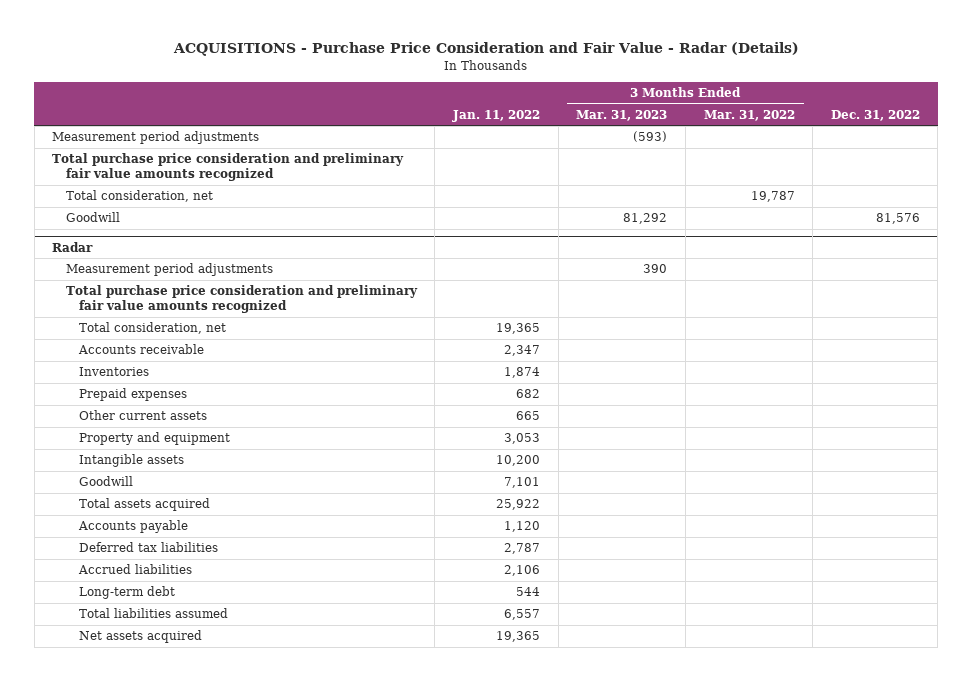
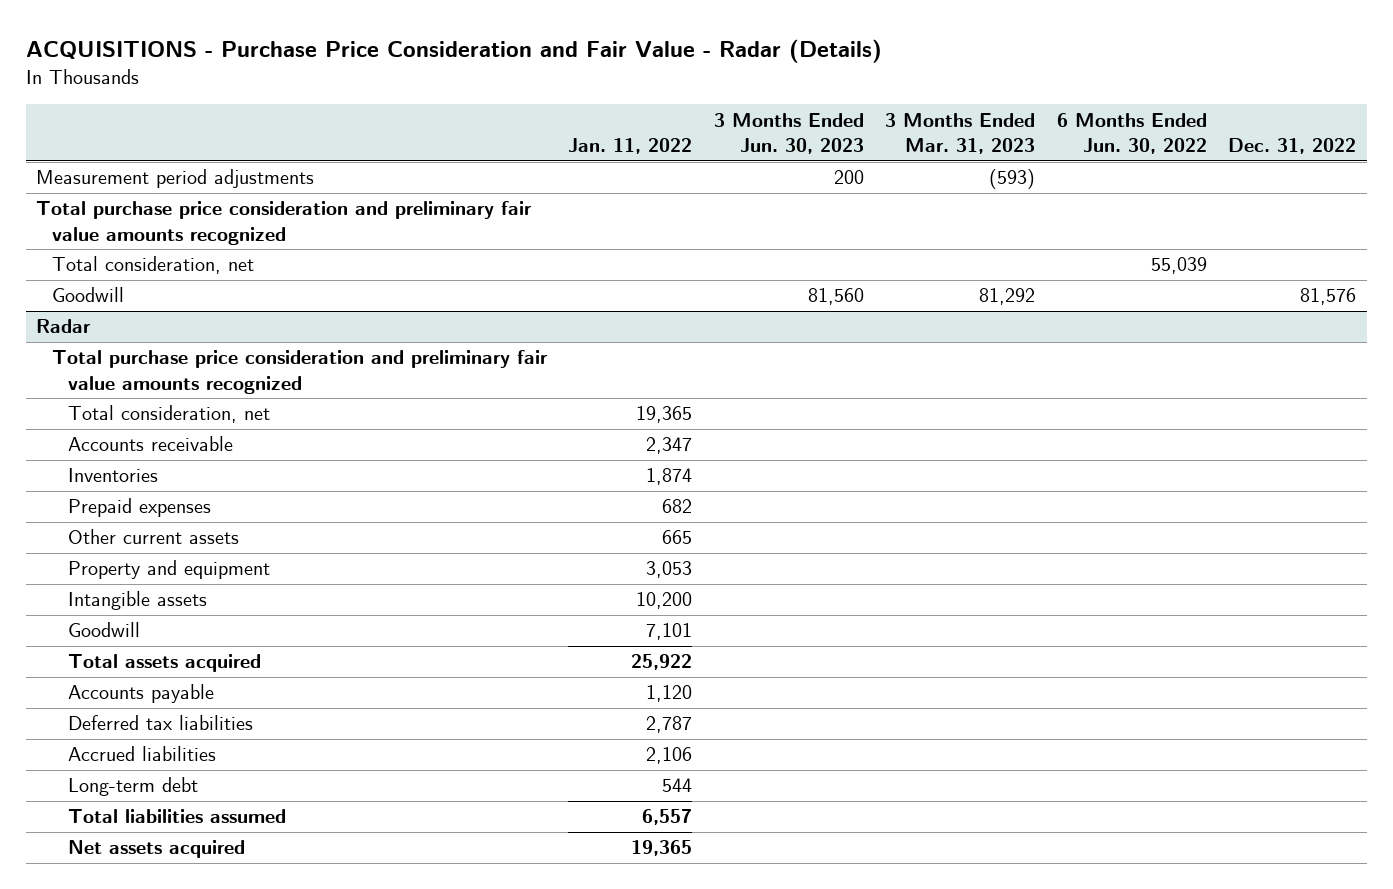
[703,109,795,121] Mar. 31, 2022 -> none
none -> [713,112,864,155] 3 Months Ended Jun. 30, 2023
none -> [1056,112,1207,155] 6 Months Ended Jun. 30, 2022
[65,263,273,277] Measurement period adjustments -> none

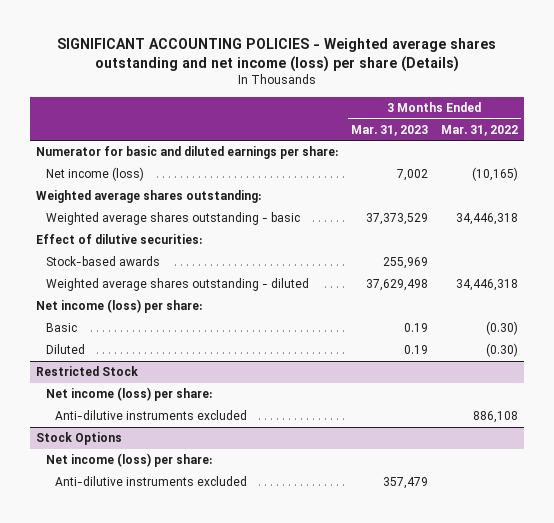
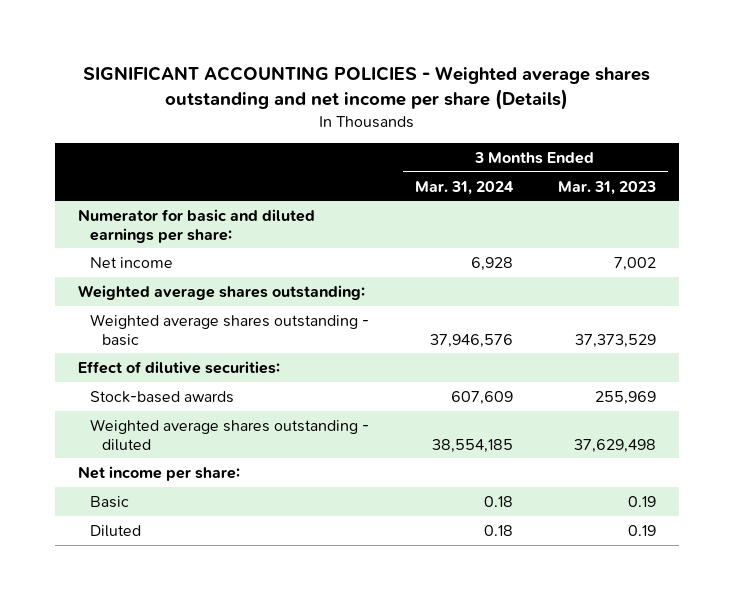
[57,37,497,72] SIGNIFICANT ACCOUNTING POLICIES - Weighted average shares outstanding and net income (loss) per share (Details) -> [83,66,651,111] SIGNIFICANT ACCOUNTING POLICIES - Weighted average shares outstanding and net income per share (Details)
[440,124,518,136] Mar. 31, 2022 -> none
none -> [414,180,514,195] Mar. 31, 2024
[45,167,144,182] Net income (loss) -> [90,256,174,268] Net income
[36,299,203,314] Net income (loss) per share: -> [78,465,241,481] Net income per share:
[36,366,139,377] Restricted Stock -> none
[45,387,212,402] Net income (loss) per share: -> none
[55,410,248,421] Anti-dilutive instruments excluded -> none
[36,432,123,446] Stock Options -> none
[45,453,212,468] Net income (loss) per share: -> none
[55,476,248,487] Anti-dilutive instruments excluded -> none

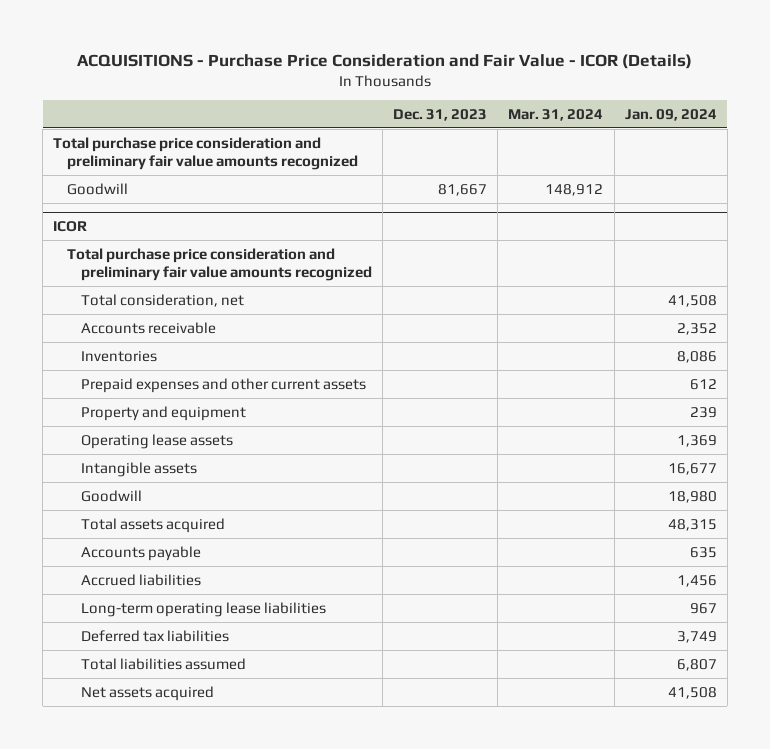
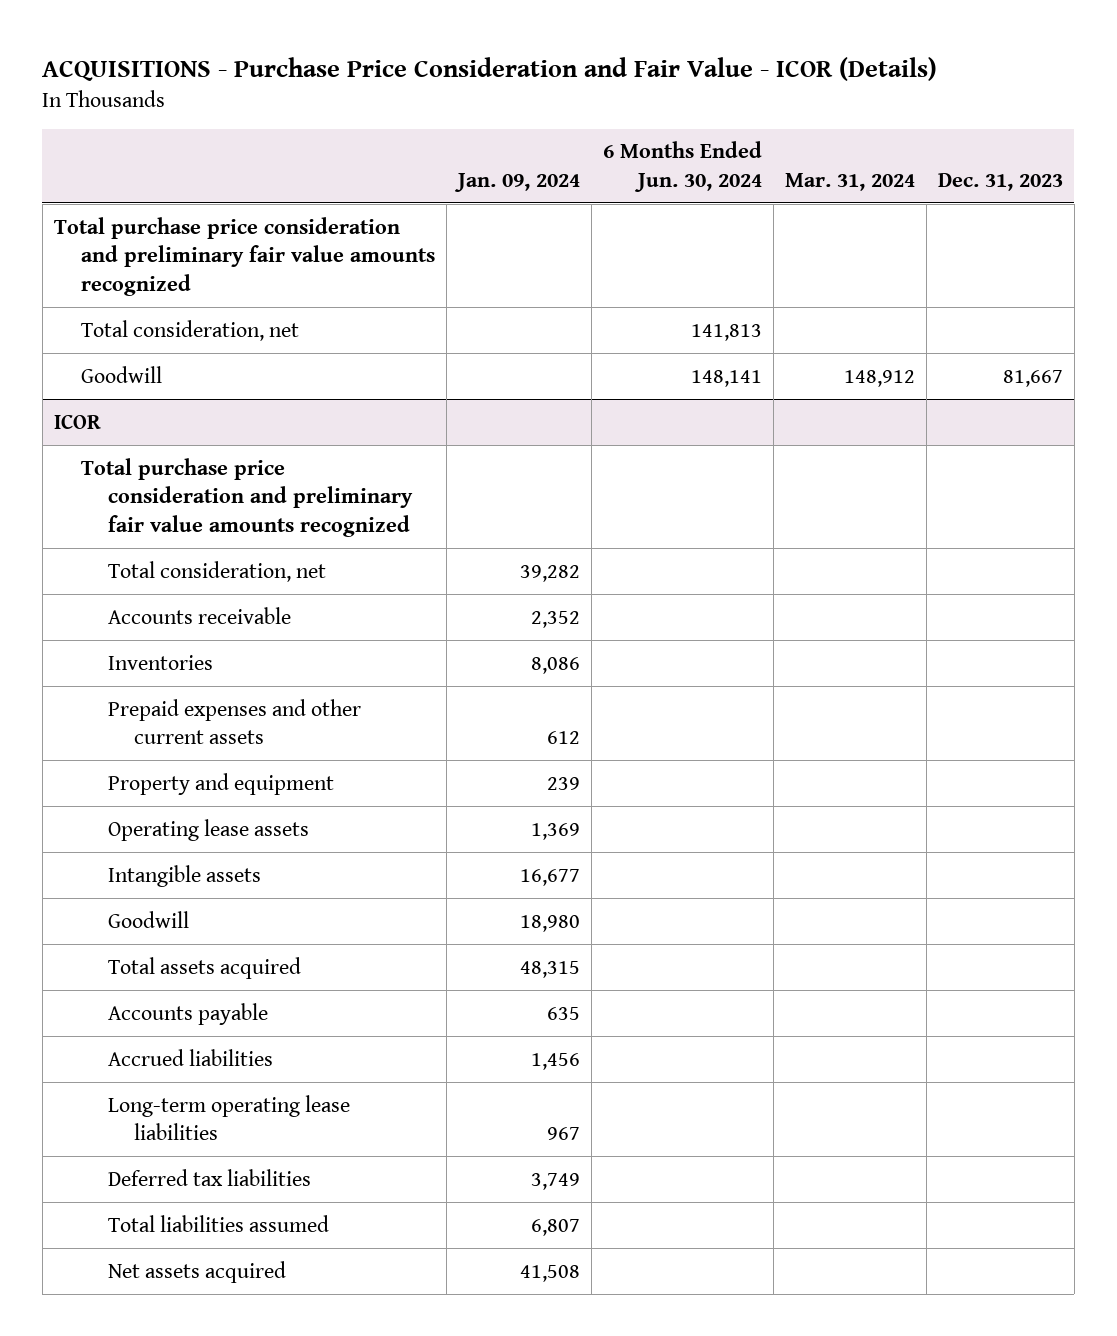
none -> [602,141,762,192] 6 Months Ended Jun. 30, 2024
none -> [80,319,299,341] Total consideration, net
[667,294,717,307] 41,508 -> [519,564,580,582] 39,282

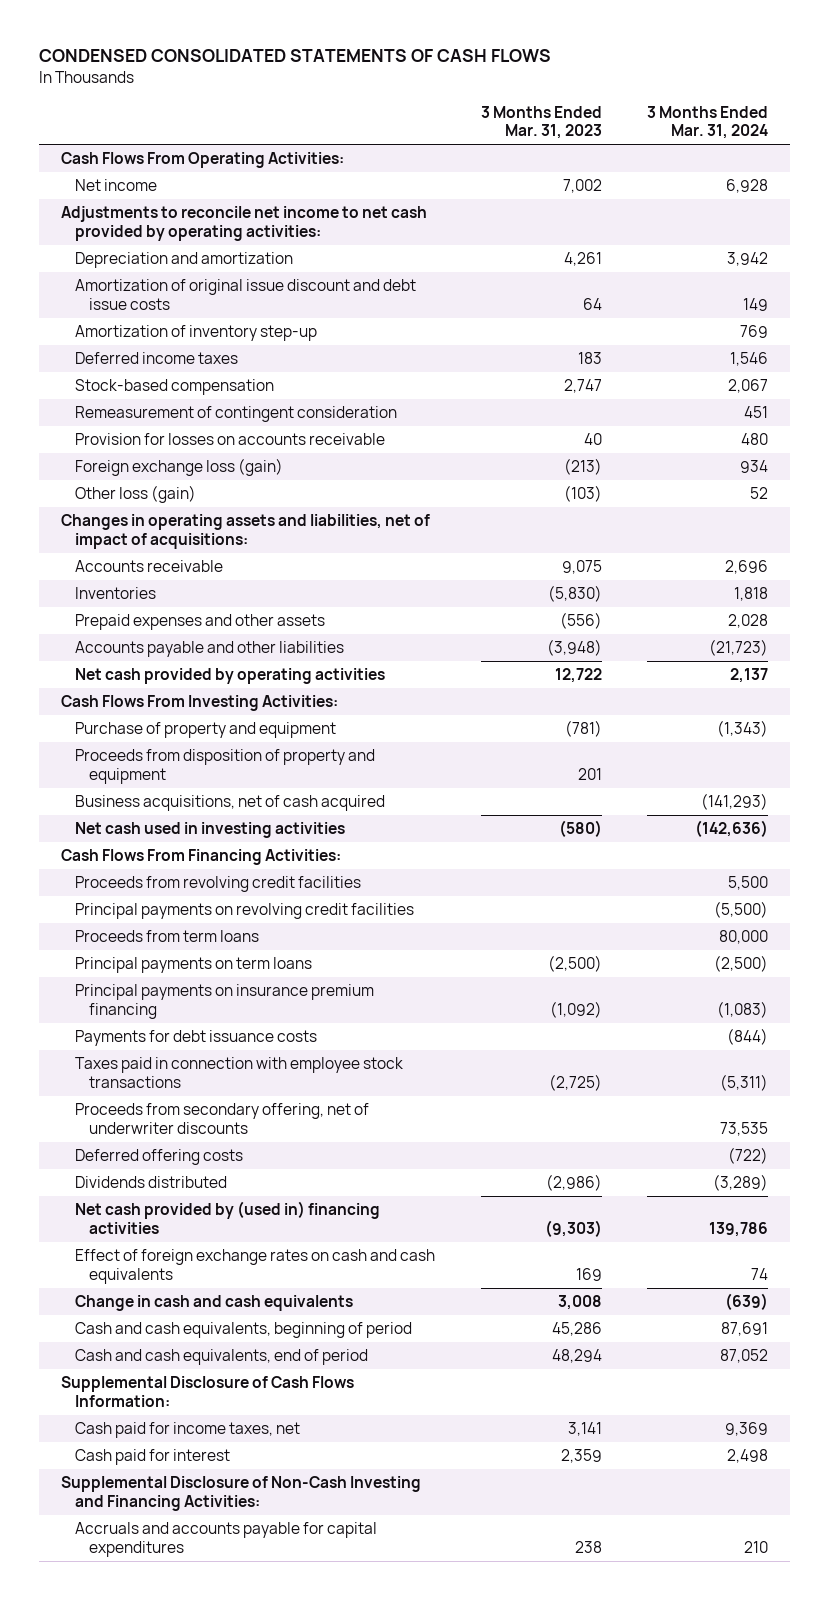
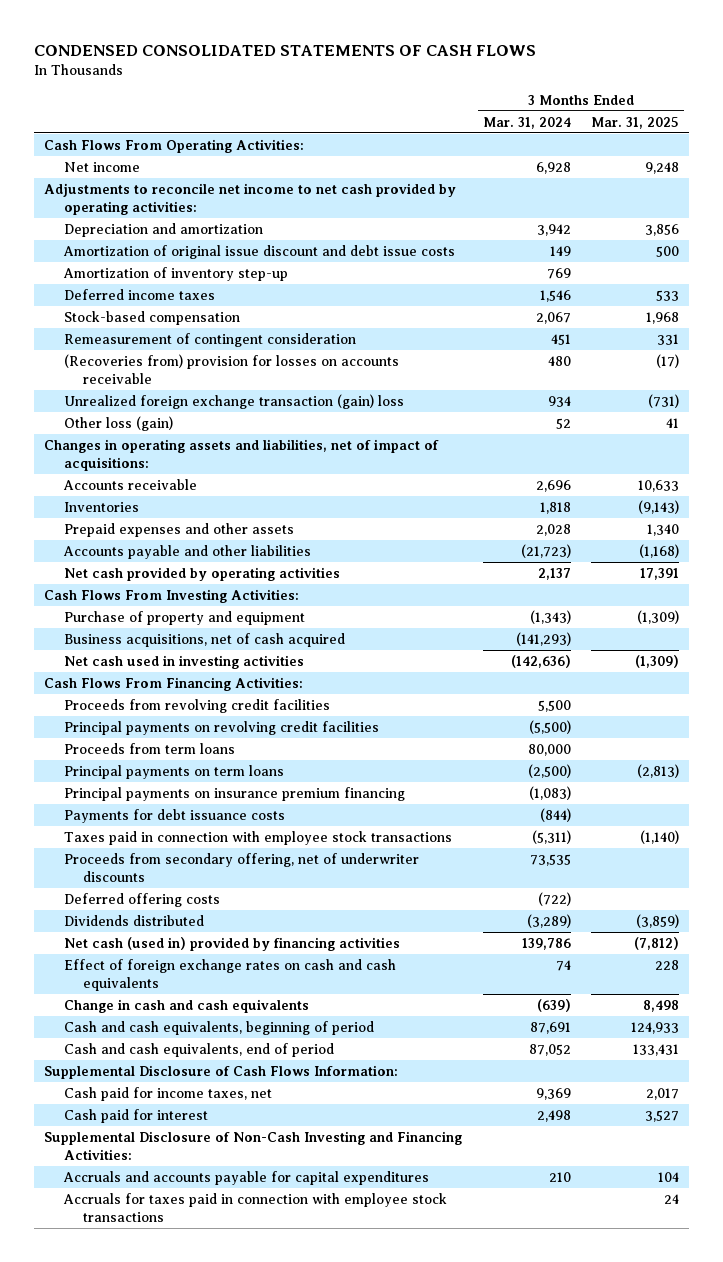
[480,105,602,139] 3 Months Ended Mar. 31, 2023 -> none
none -> [591,116,680,129] Mar. 31, 2025
[75,433,386,446] Provision for losses on accounts receivable -> [63,353,399,384] (Recoveries from) provision for losses on accounts receivable
[75,458,284,477] Foreign exchange loss (gain) -> [63,393,404,409] Unrealized foreign exchange transaction (gain) loss
[75,749,376,784] Proceeds from disposition of property and equipment -> none
[75,1201,381,1234] Net cash provided by (used in) financing activities -> [63,936,400,951] Net cash (used in) provided by financing activities
none -> [62,1192,447,1222] Accruals for taxes paid in connection with employee stock transactions

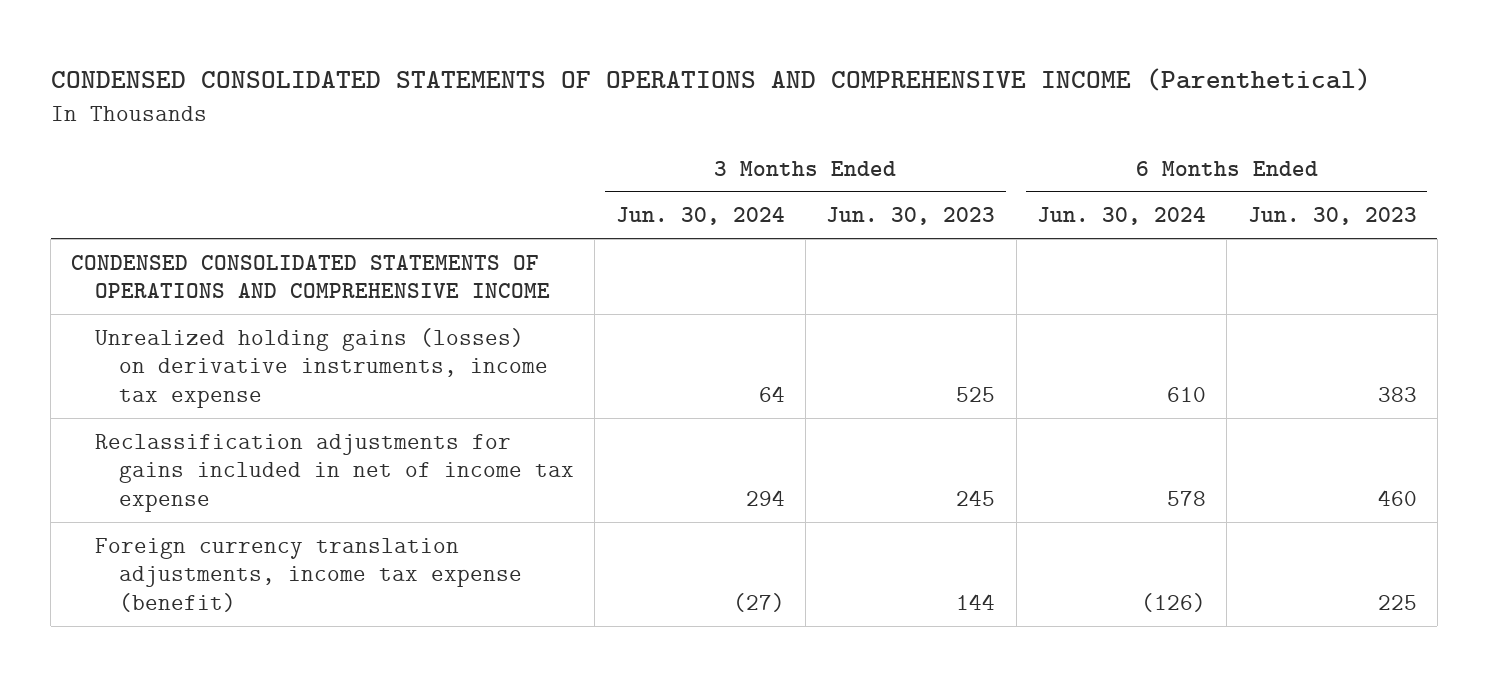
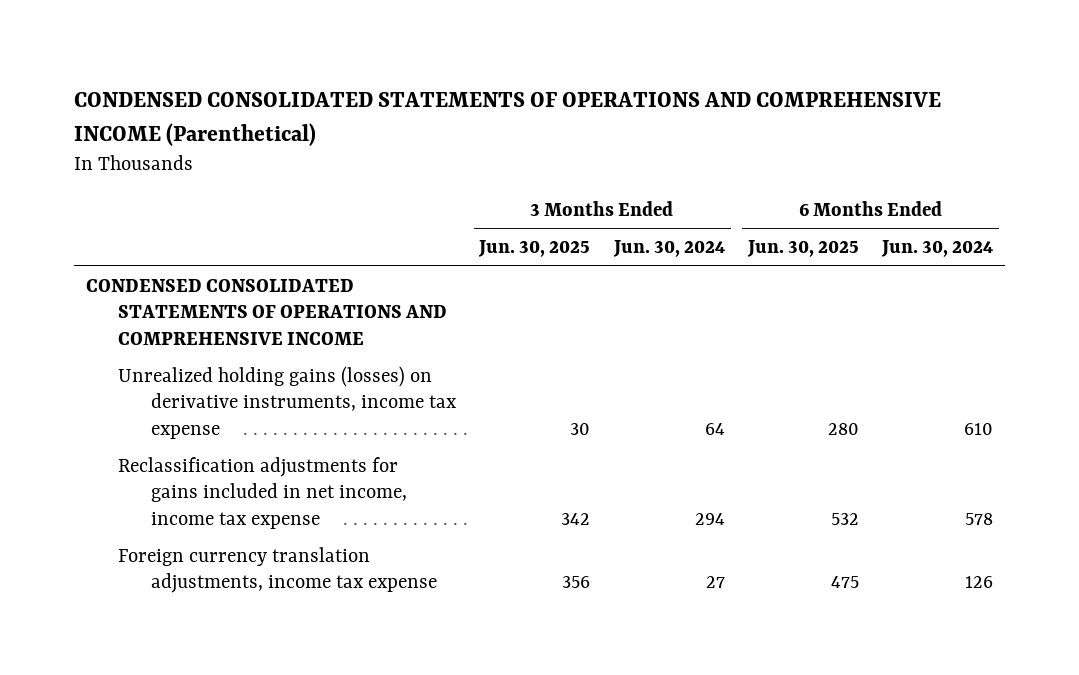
[826,207,996,226] Jun. 30, 2023 -> none
[1247,207,1417,226] Jun. 30, 2023 -> none
none -> [478,240,591,258] Jun. 30, 2025
none -> [746,240,859,258] Jun. 30, 2025
[95,433,574,512] Reclassification adjustments for gains included in net of income tax expense -> [118,456,408,529] Reclassification adjustments for gains included in net income, income tax expense
[95,537,522,612] Foreign currency translation adjustments, income tax expense (benefit) -> [118,546,438,594] Foreign currency translation adjustments, income tax expense
[732,592,785,612] (27) -> [705,576,725,589] 27
[1140,592,1206,612] (126) -> [965,576,994,589] 126

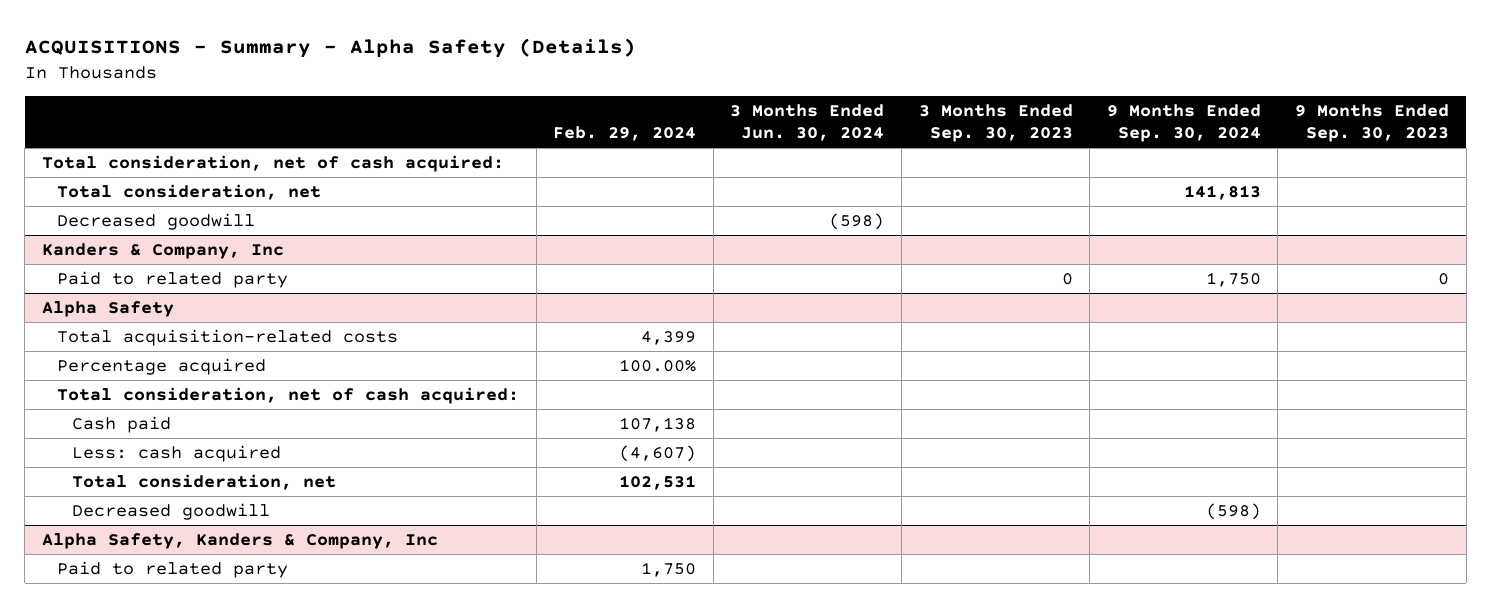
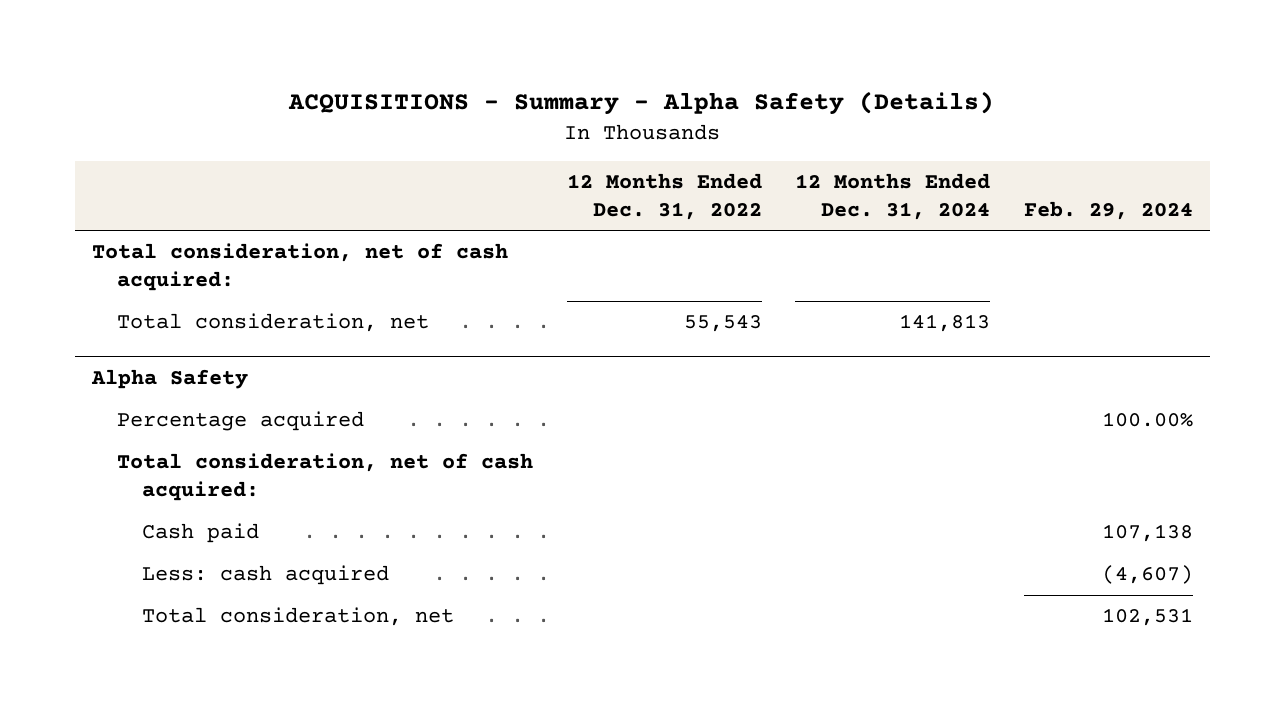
[730,104,885,142] 3 Months Ended Jun. 30, 2024 -> none
[918,104,1073,143] 3 Months Ended Sep. 30, 2023 -> none
[1106,104,1261,143] 9 Months Ended Sep. 30, 2024 -> none
[1294,104,1449,143] 9 Months Ended Sep. 30, 2023 -> none
none -> [566,172,762,220] 12 Months Ended Dec. 31, 2022
none -> [795,172,991,220] 12 Months Ended Dec. 31, 2024
[57,212,256,230] Decreased goodwill -> none
[42,242,285,259] Kanders & Company, Inc -> none
[57,270,289,288] Paid to related party -> none
[57,328,399,346] Total acquisition-related costs -> none
[72,502,271,520] Decreased goodwill -> none
[42,532,439,549] Alpha Safety, Kanders & Company, Inc -> none
[57,560,289,578] Paid to related party -> none

